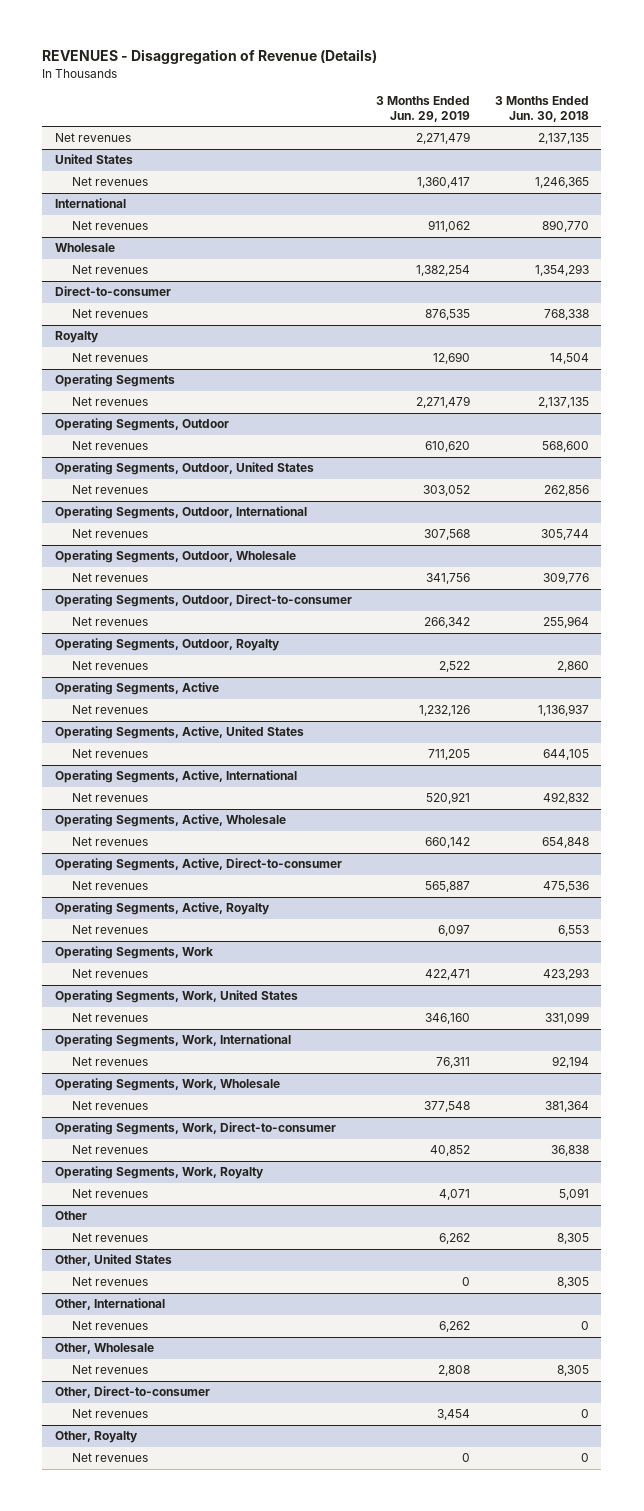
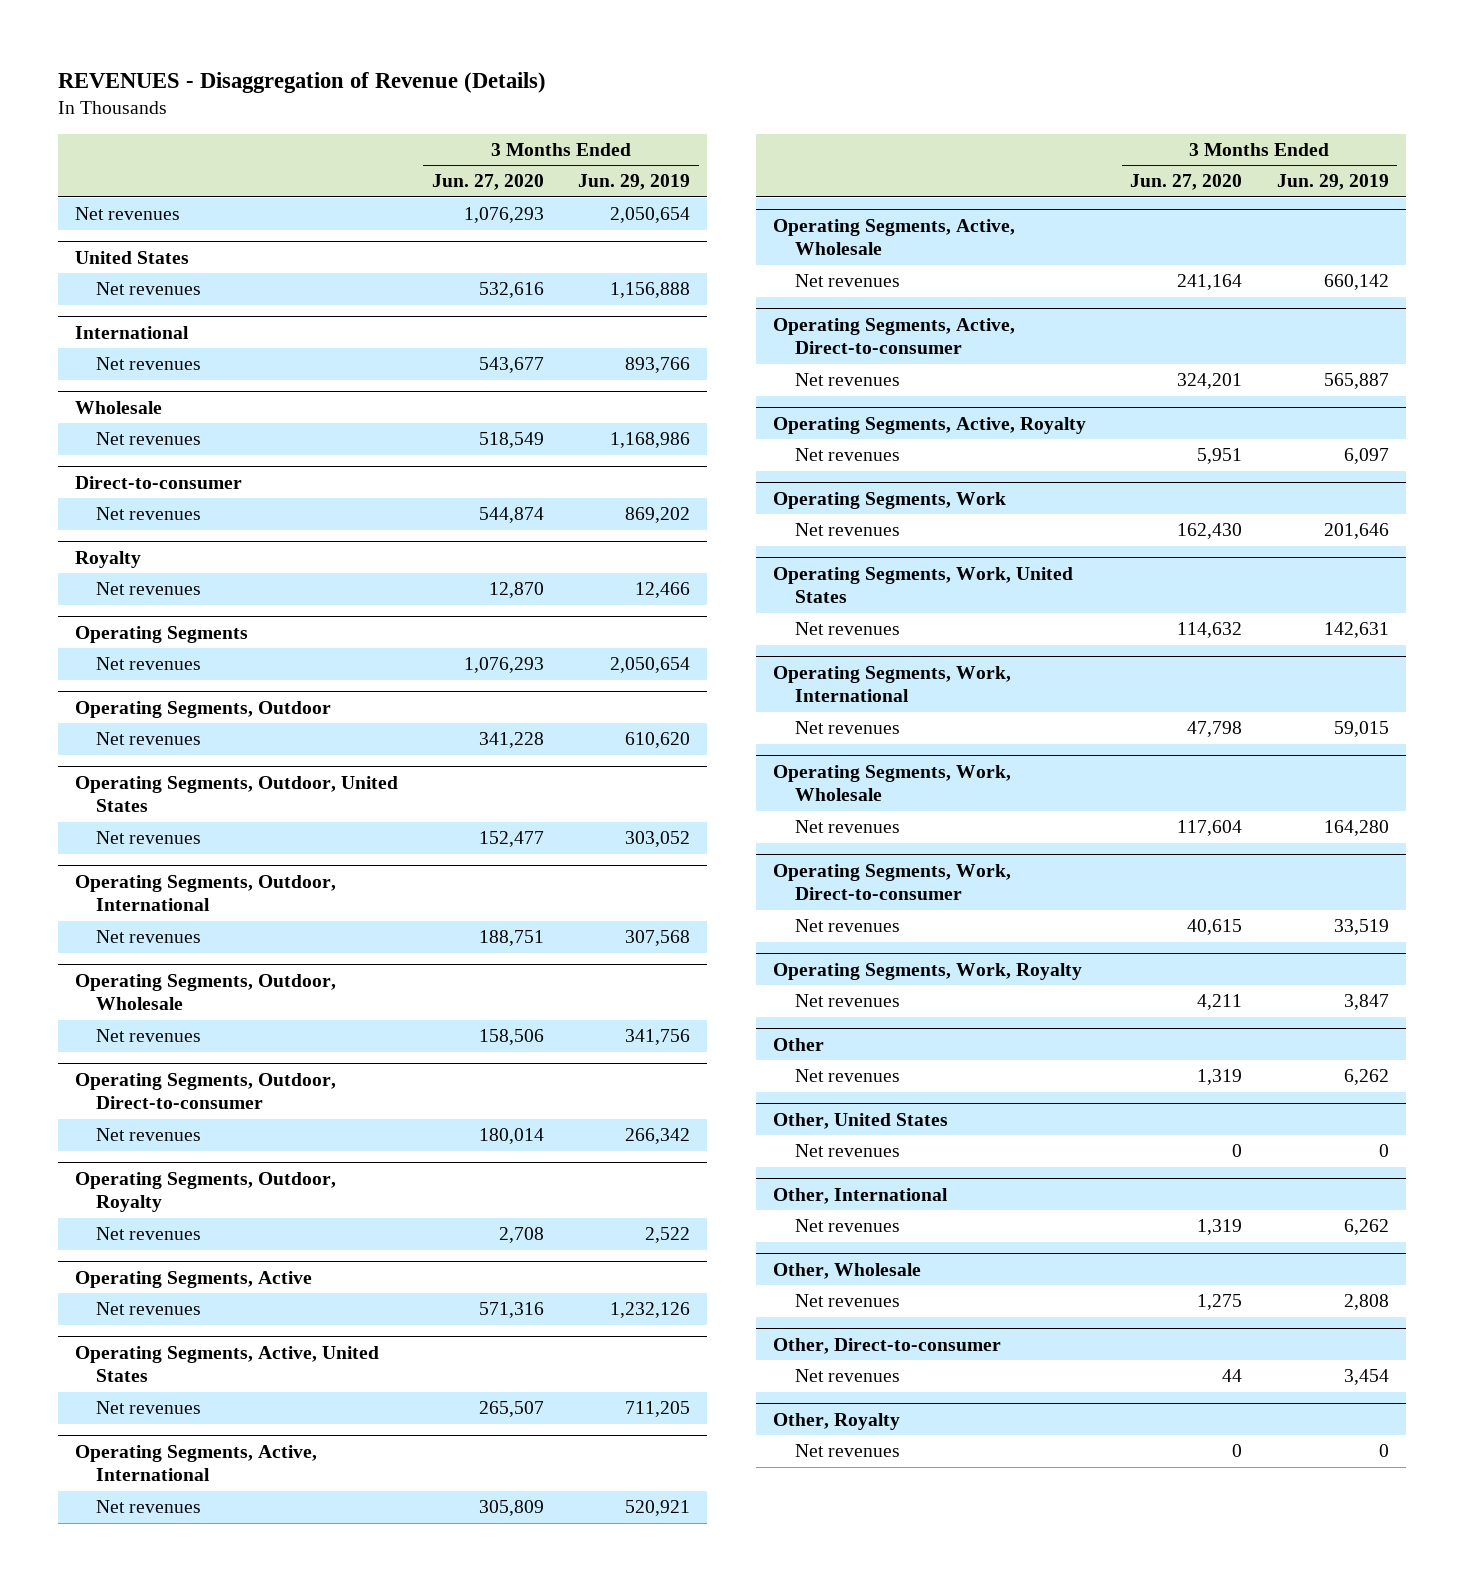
[495,96,590,122] 3 Months Ended Jun. 30, 2018 -> none
none -> [431,174,544,191] Jun. 27, 2020
[416,132,471,145] 2,271,479 -> [610,207,691,224] 2,050,654
[417,177,471,189] 1,360,417 -> [610,282,691,299] 1,156,888
[428,220,471,233] 911,062 -> [625,357,691,374] 893,766
[416,265,471,277] 1,382,254 -> [610,432,691,449] 1,168,986
[425,309,471,321] 876,535 -> [625,507,691,524] 869,202
[433,352,471,365] 12,690 -> [635,582,691,599] 12,466
[416,396,471,409] 2,271,479 -> [610,657,691,674] 2,050,654
[425,969,471,981] 422,471 -> [1323,523,1389,540] 201,646
[425,1013,471,1025] 346,160 -> [1323,622,1389,639] 142,631
[436,1057,471,1069] 76,311 -> [1333,721,1389,738] 59,015
[424,1101,471,1113] 377,548 -> [1323,820,1389,837] 164,280
[430,1145,471,1157] 40,852 -> [1333,919,1389,936] 33,519
[439,1189,471,1201] 4,071 -> [1343,994,1389,1011] 3,847

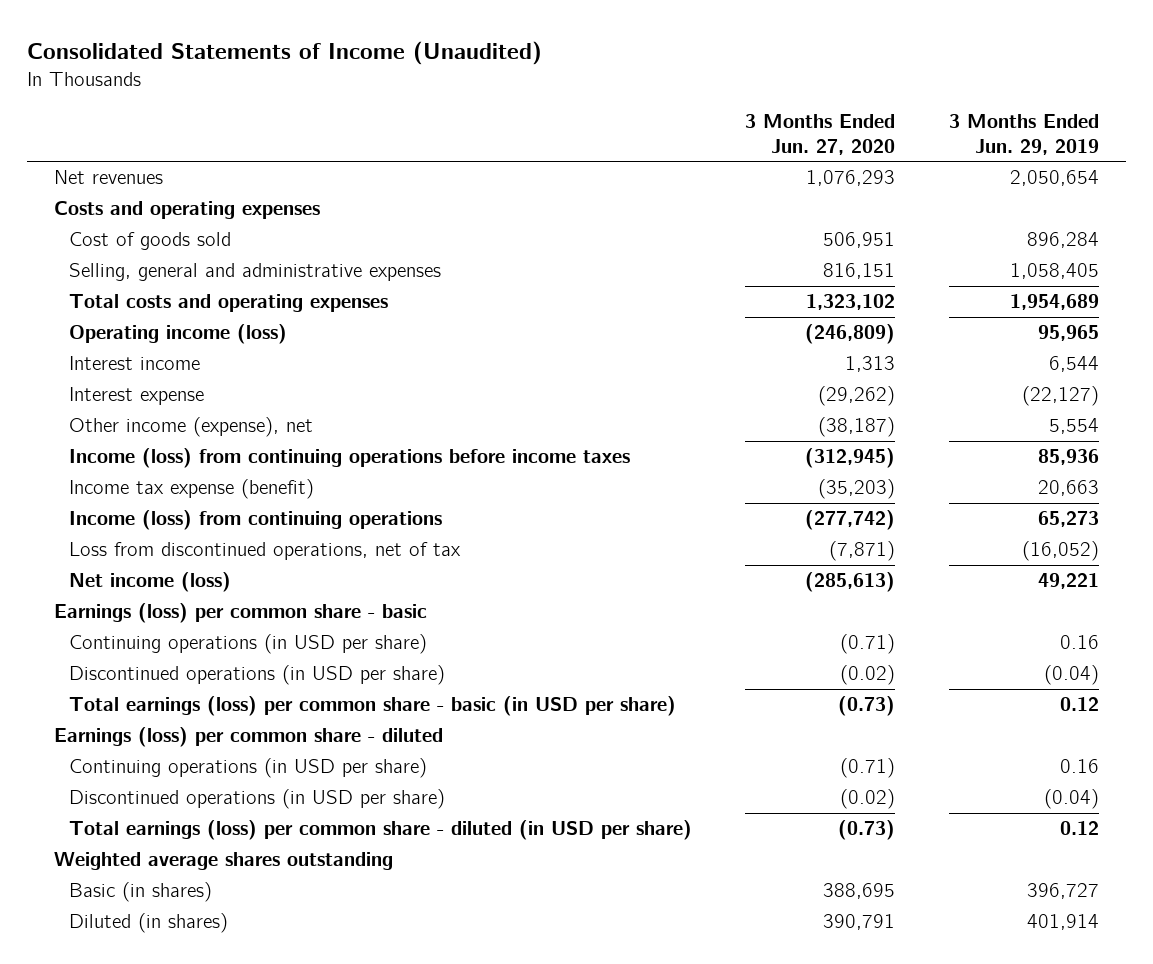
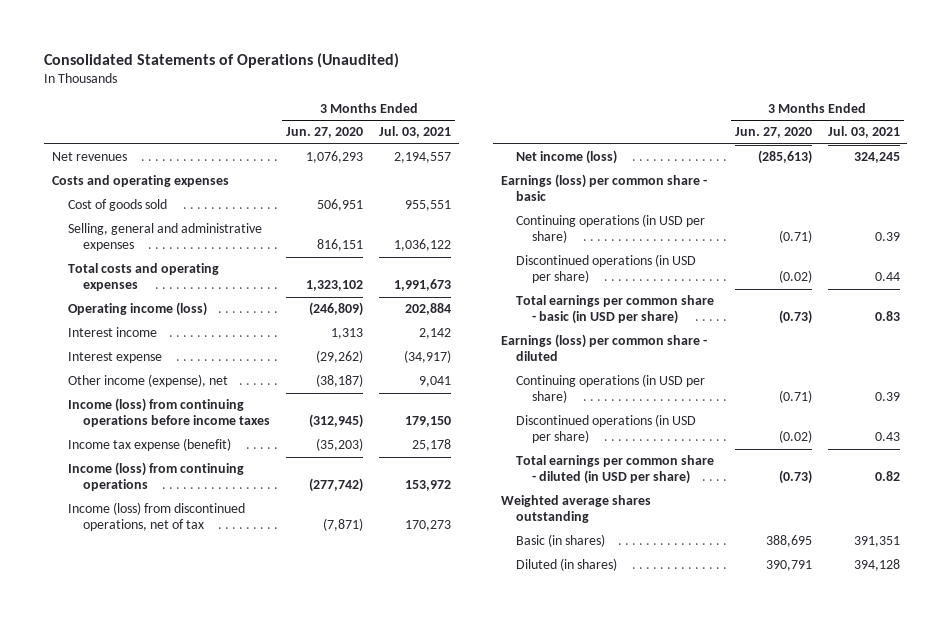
[27,40,543,65] Consolidated Statements of Income (Unaudited) -> [44,52,400,68] Consolidated Statements of Operations (Unaudited)
[948,114,1099,155] 3 Months Ended Jun. 29, 2019 -> none
none -> [379,126,452,139] Jul. 03, 2021
[69,542,462,561] Loss from discontinued operations, net of tax -> [67,502,245,532] Income (loss) from discontinued operations, net of tax
[69,696,677,717] Total earnings (loss) per common share - basic (in USD per share) -> [516,295,715,325] Total earnings per common share - basic (in USD per share)
[69,820,693,841] Total earnings (loss) per common share - diluted (in USD per share) -> [516,455,715,485] Total earnings per common share - diluted (in USD per share)

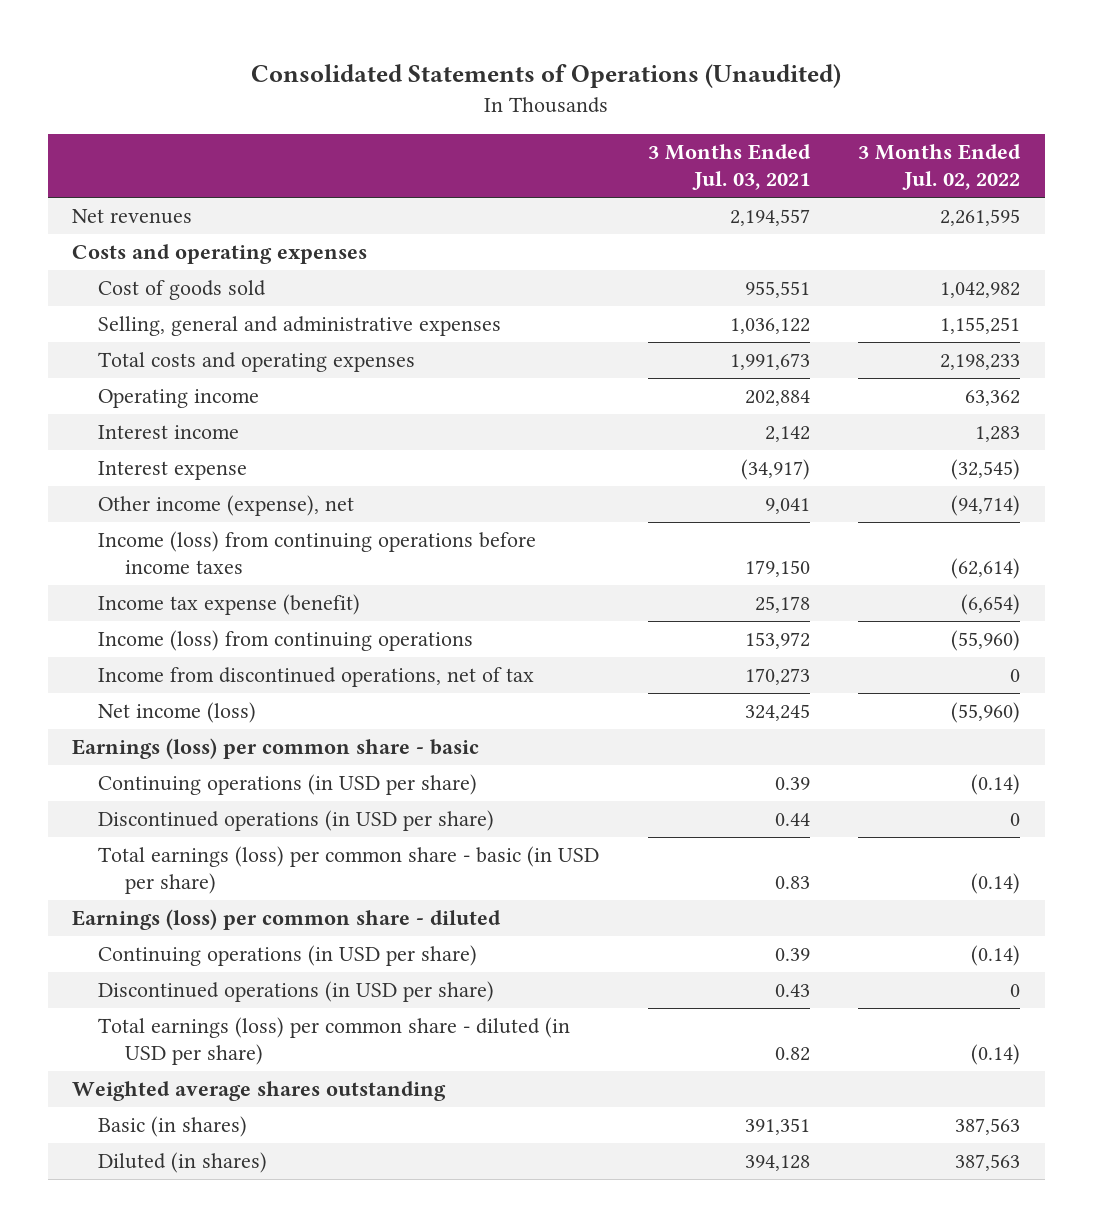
[286,127,364,139] Jun. 27, 2020 -> none
none -> [858,144,1022,191] 3 Months Ended Jul. 02, 2022
[67,302,207,317] Operating income (loss) -> [98,389,260,409] Operating income
[67,502,245,532] Income (loss) from discontinued operations, net of tax -> [98,667,535,688] Income from discontinued operations, net of tax
[516,295,715,325] Total earnings per common share - basic (in USD per share) -> [98,846,600,895] Total earnings (loss) per common share - basic (in USD per share)
[516,455,715,485] Total earnings per common share - diluted (in USD per share) -> [98,1017,571,1066] Total earnings (loss) per common share - diluted (in USD per share)

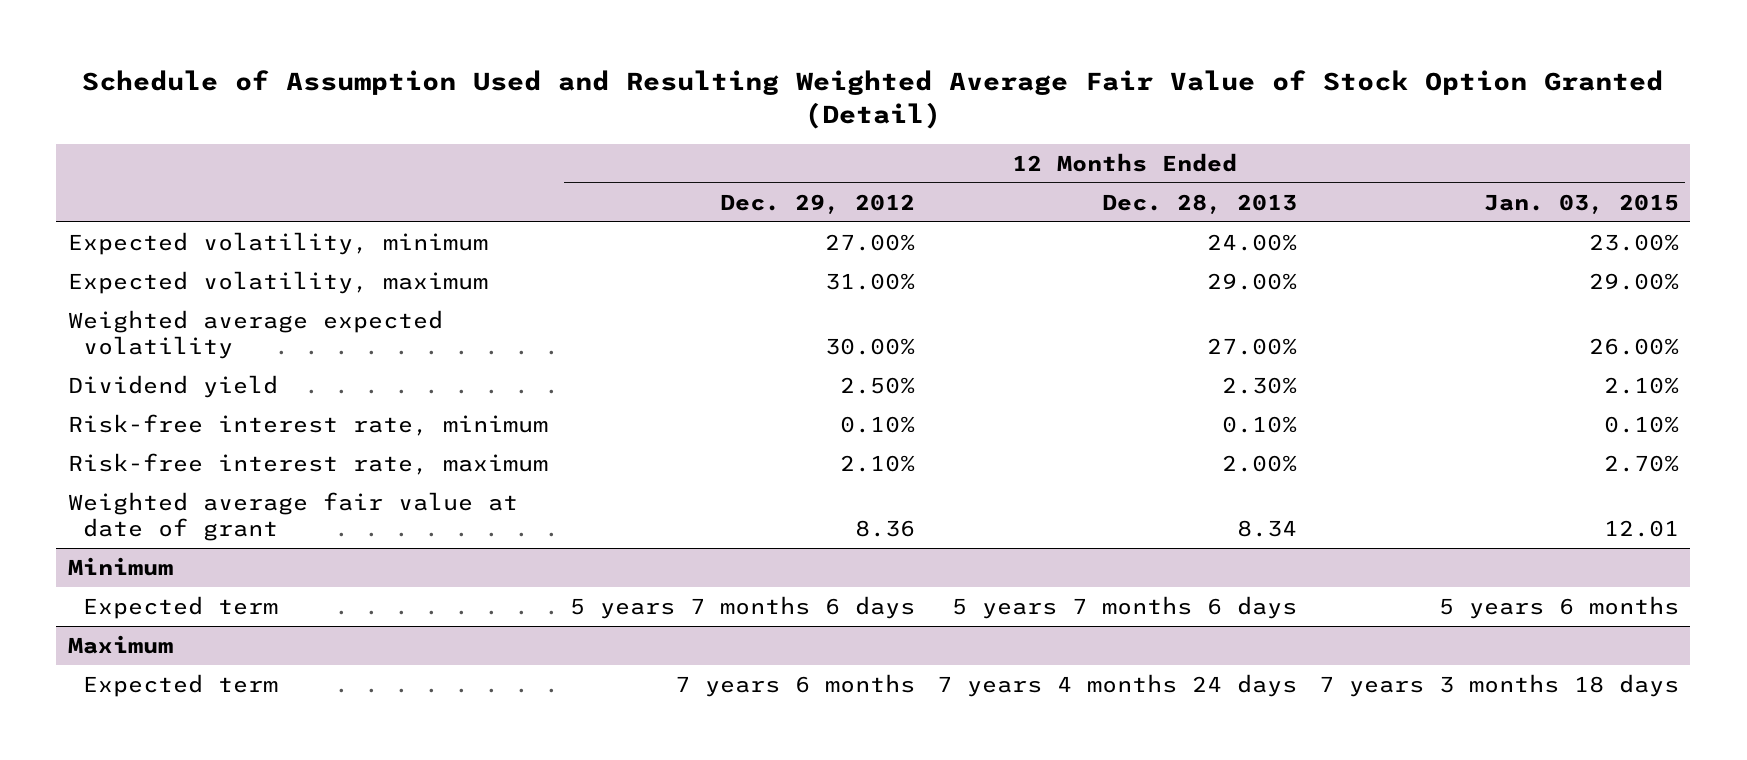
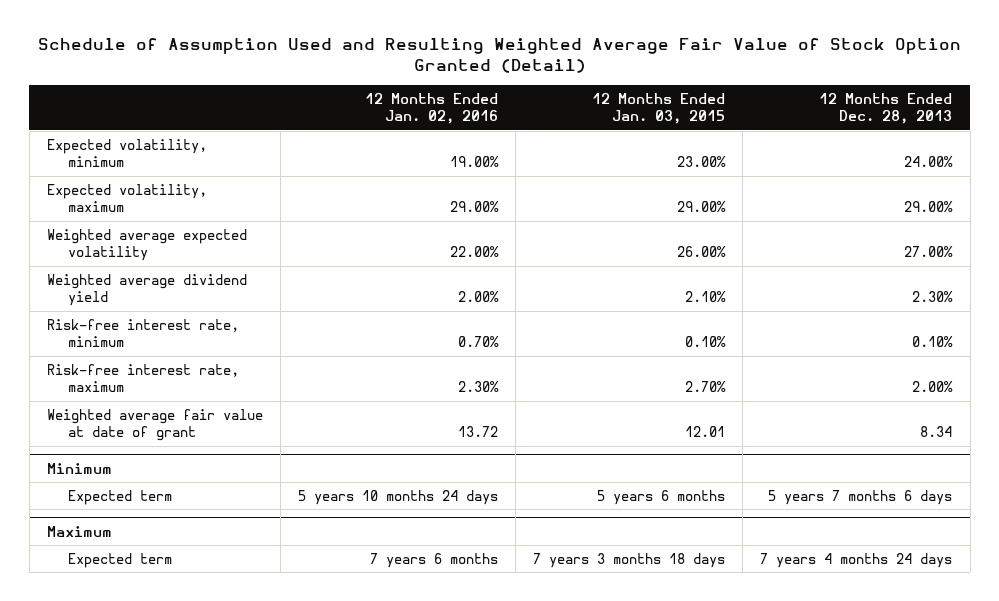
[719,193,915,214] Dec. 29, 2012 -> none
none -> [364,92,498,125] 12 Months Ended Jan. 02, 2016
[67,374,278,398] Dividend yield -> [46,273,247,307] Weighted average dividend yield

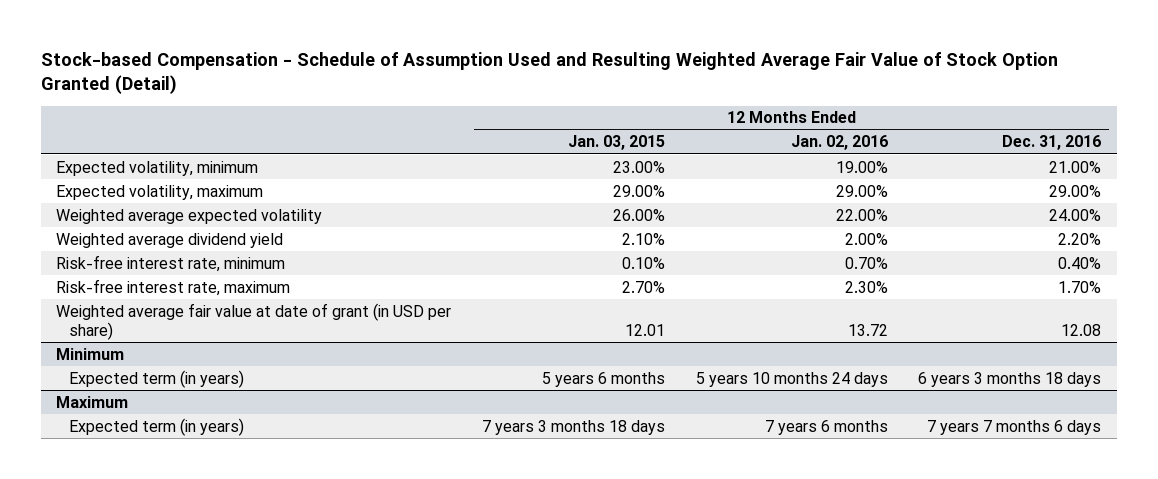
[37,38,961,74] Schedule of Assumption Used and Resulting Weighted Average Fair Value of Stock Option Granted (Detail) -> [41,51,1059,95] Stock-based Compensation - Schedule of Assumption Used and Resulting Weighted Average Fair Value of Stock Option Granted (Detail)
[819,92,953,125] 12 Months Ended Dec. 28, 2013 -> none
none -> [1002,135,1102,151] Dec. 31, 2016
[46,408,263,442] Weighted average fair value at date of grant -> [56,302,452,341] Weighted average fair value at date of grant (in USD per share)
[68,489,173,505] Expected term -> [68,369,244,388] Expected term (in years)
[68,552,173,568] Expected term -> [68,417,244,436] Expected term (in years)

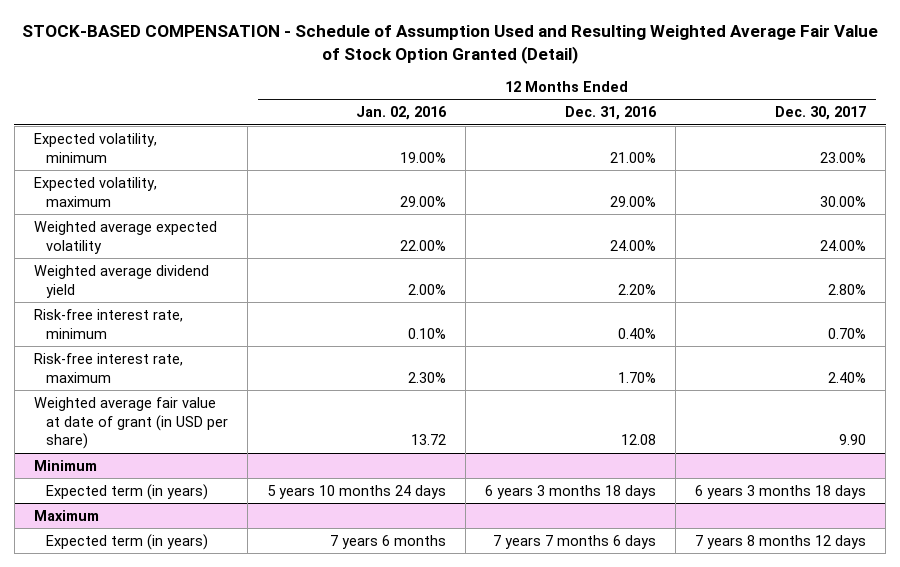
[41,51,1059,95] Stock-based Compensation - Schedule of Assumption Used and Resulting Weighted Average Fair Value of Stock Option Granted (Detail) -> [22,25,879,64] STOCK-BASED COMPENSATION - Schedule of Assumption Used and Resulting Weighted Average Fair Value of Stock Option Granted (Detail)
[567,135,665,151] Jan. 03, 2015 -> none
none -> [775,106,867,121] Dec. 30, 2017
[844,256,888,269] 0.70% -> [408,327,447,339] 0.10%

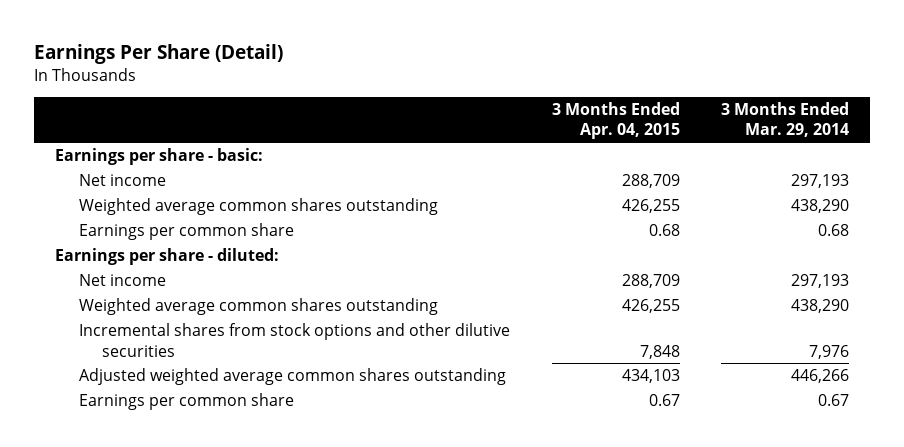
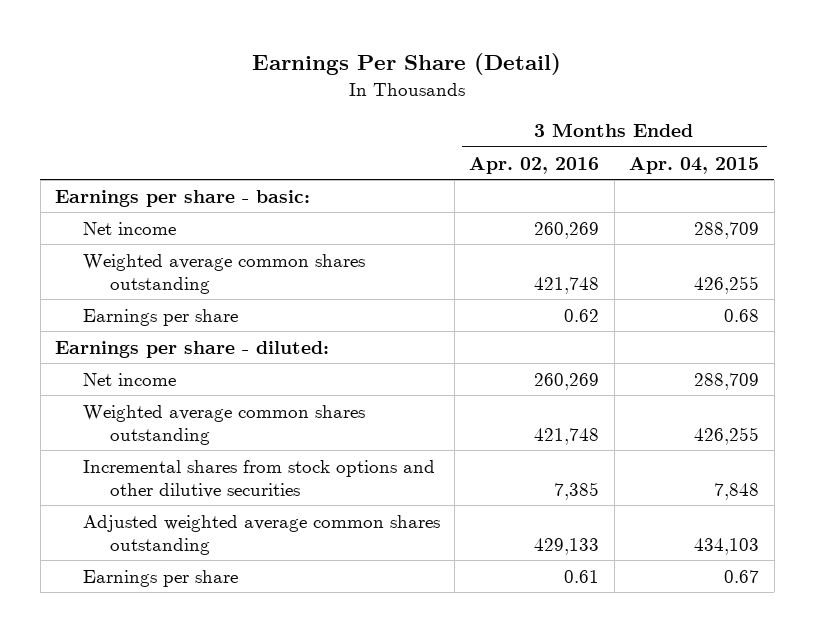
[721,101,850,138] 3 Months Ended Mar. 29, 2014 -> none
none -> [469,156,600,174] Apr. 02, 2016
[78,223,294,241] Earnings per common share -> [82,308,238,326] Earnings per share
[78,393,294,411] Earnings per common share -> [82,569,238,587] Earnings per share

